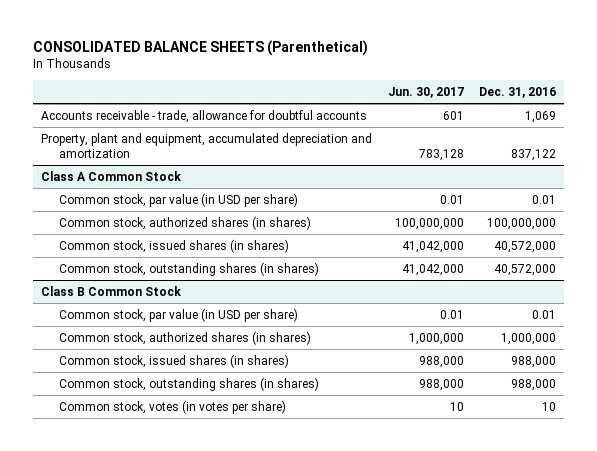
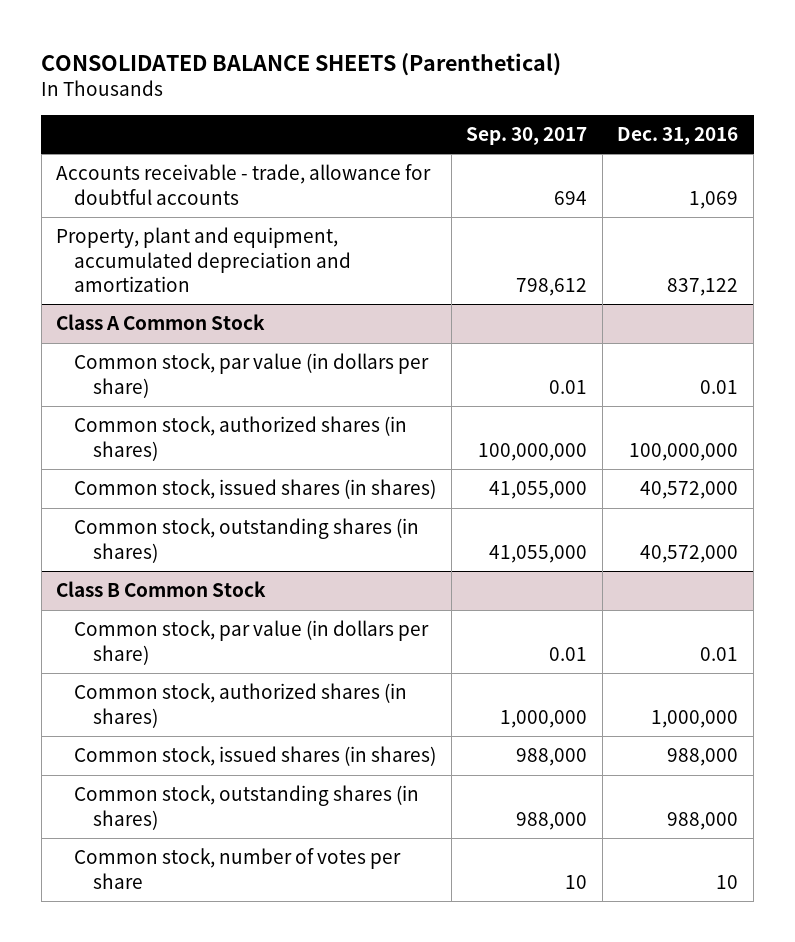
[387,87,464,99] Jun. 30, 2017 -> none
none -> [466,127,588,146] Sep. 30, 2017
[58,192,298,207] Common stock, par value (in USD per share) -> [74,353,430,398] Common stock, par value (in dollars per share)
[58,307,298,322] Common stock, par value (in USD per share) -> [74,620,430,665] Common stock, par value (in dollars per share)
[58,399,286,414] Common stock, votes (in votes per share) -> [74,848,402,889] Common stock, number of votes per share

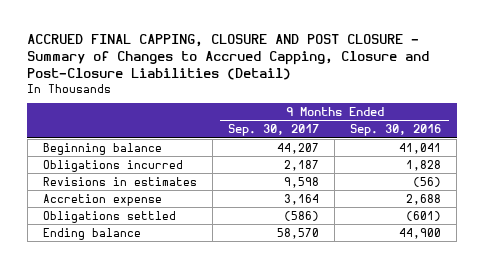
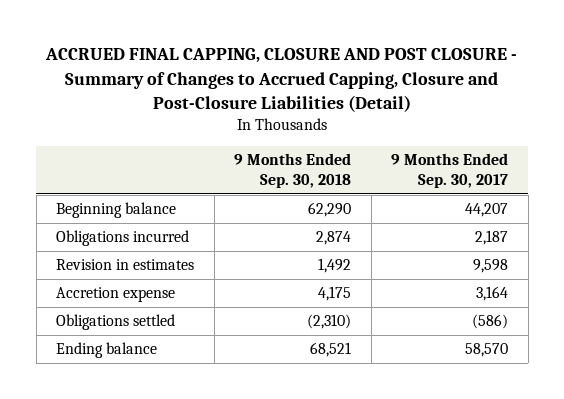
[350,124,442,137] Sep. 30, 2016 -> none
none -> [234,152,352,189] 9 Months Ended Sep. 30, 2018
[43,176,198,186] Revisions in estimates -> [56,259,195,271] Revision in estimates

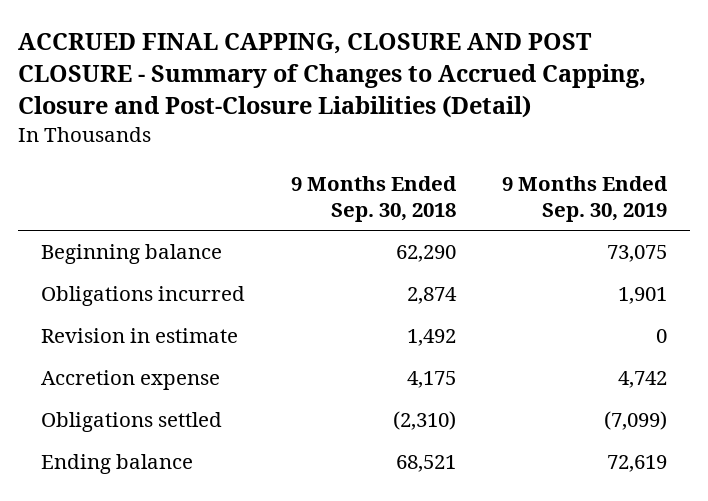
[391,152,509,189] 9 Months Ended Sep. 30, 2017 -> none
none -> [502,175,669,222] 9 Months Ended Sep. 30, 2019
[56,259,195,271] Revision in estimates -> [41,328,239,344] Revision in estimate

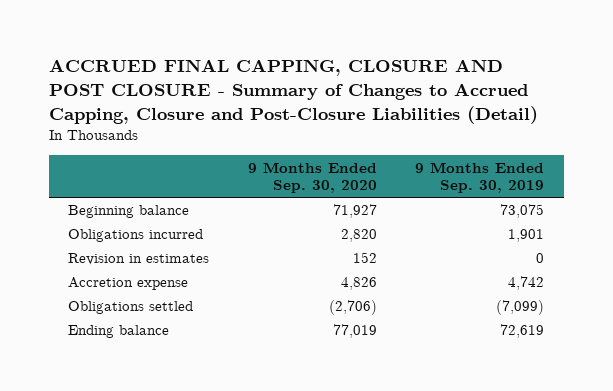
[291,175,458,222] 9 Months Ended Sep. 30, 2018 -> none
none -> [247,161,377,194] 9 Months Ended Sep. 30, 2020
[41,328,239,344] Revision in estimate -> [68,253,210,266] Revision in estimates

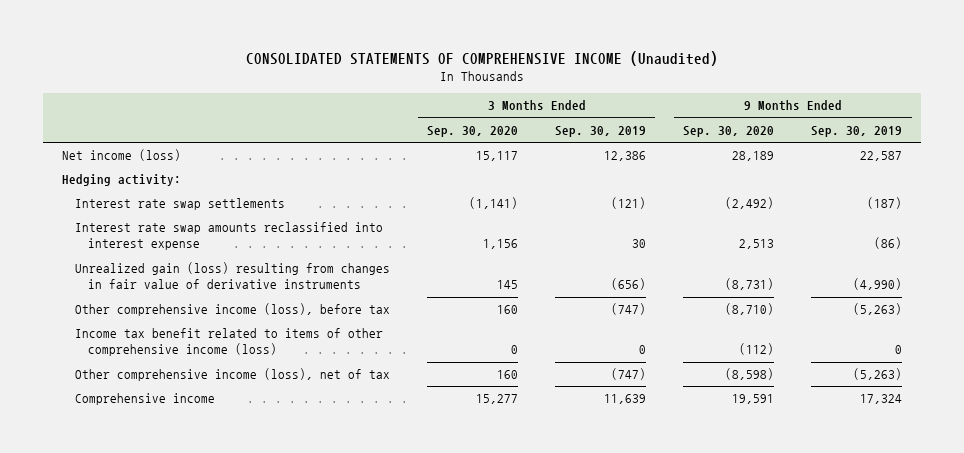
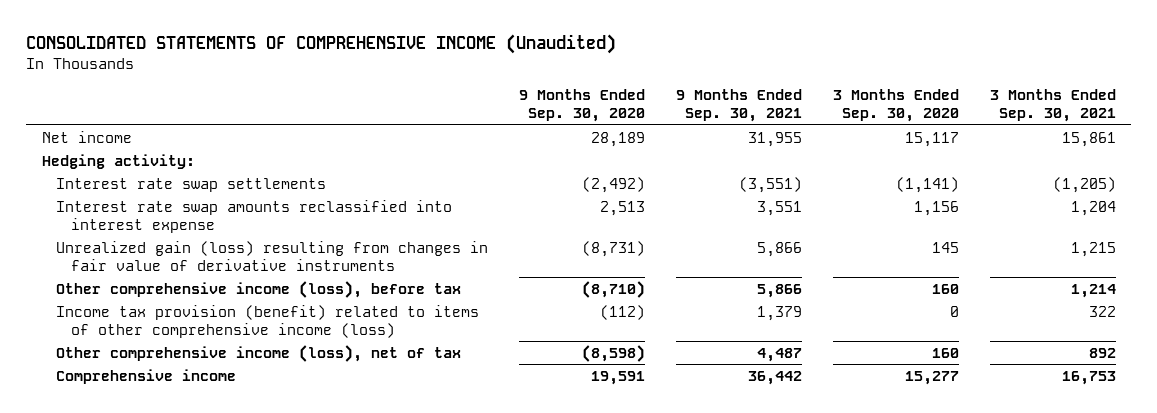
[555,125,647,137] Sep. 30, 2019 -> none
[811,125,903,137] Sep. 30, 2019 -> none
none -> [676,89,803,123] 9 Months Ended Sep. 30, 2021
none -> [989,89,1116,123] 3 Months Ended Sep. 30, 2021
[61,149,181,162] Net income (loss) -> [41,130,132,143] Net income
[74,328,383,357] Income tax benefit related to items of other comprehensive income (loss) -> [56,304,480,338] Income tax provision (benefit) related to items of other comprehensive income (loss)

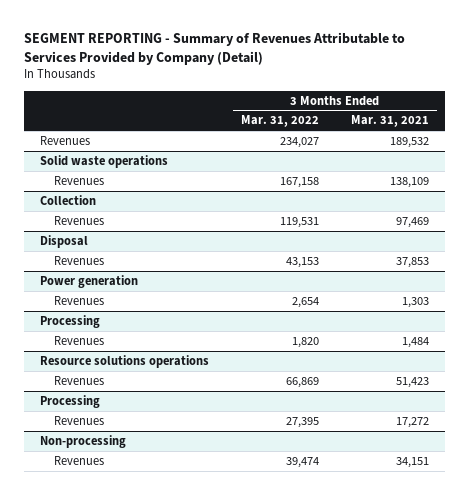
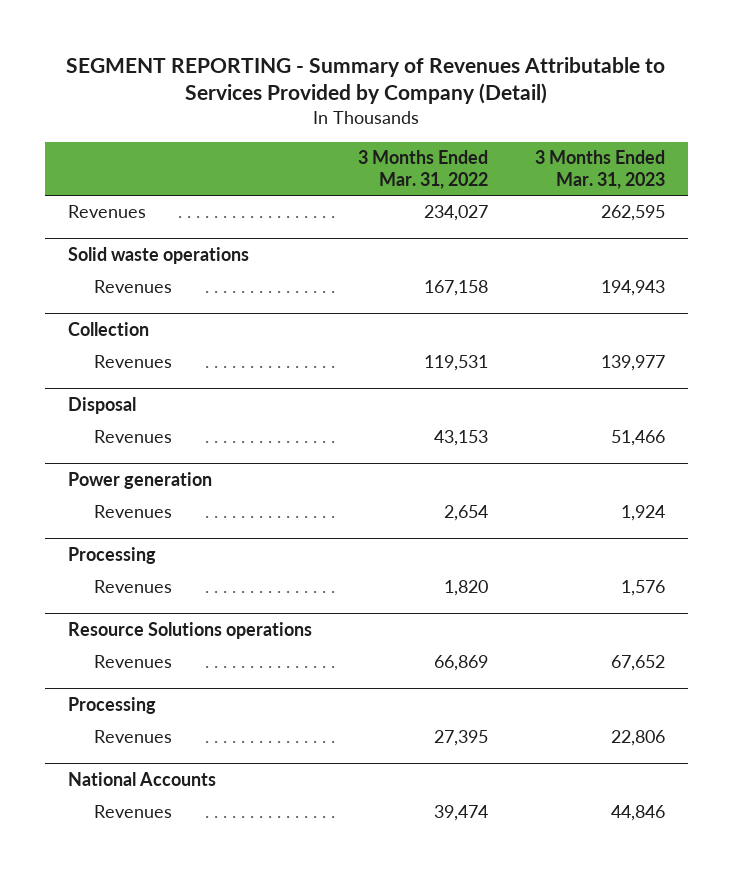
[350,115,429,128] Mar. 31, 2021 -> none
none -> [534,150,665,190] 3 Months Ended Mar. 31, 2023
[39,354,209,368] Resource solutions operations -> [68,622,313,640] Resource Solutions operations
[39,434,126,448] Non-processing -> none
none -> [68,772,217,787] National Accounts

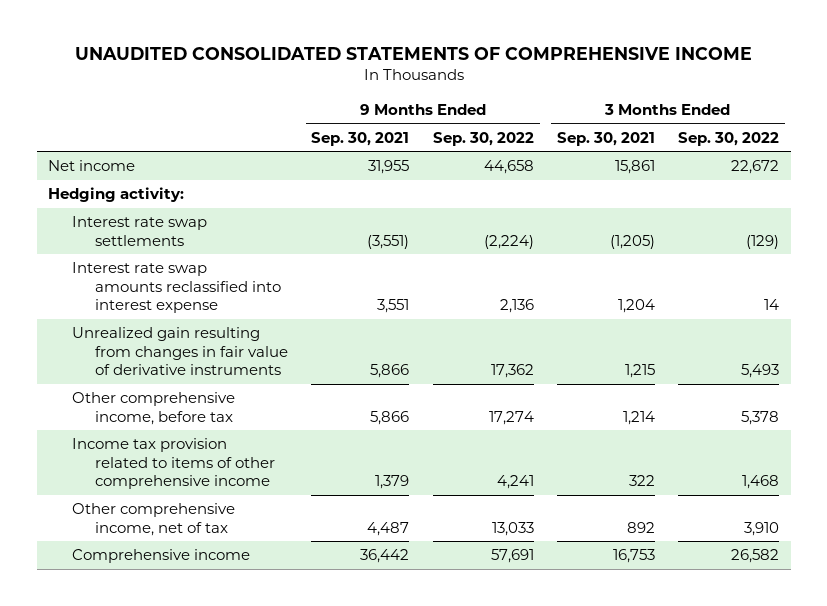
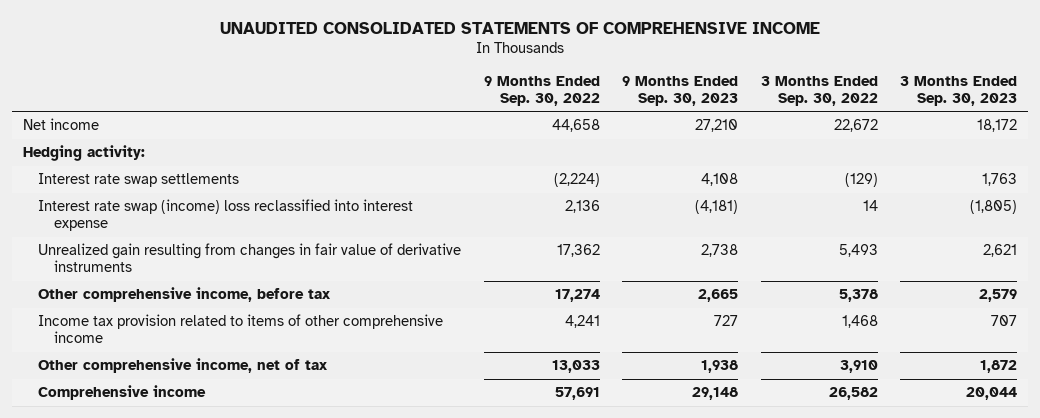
[311,131,410,146] Sep. 30, 2021 -> none
[556,131,655,146] Sep. 30, 2021 -> none
none -> [622,75,739,106] 9 Months Ended Sep. 30, 2023
none -> [900,75,1018,106] 3 Months Ended Sep. 30, 2023
[71,262,282,314] Interest rate swap amounts reclassified into interest expense -> [38,199,414,232] Interest rate swap (income) loss reclassified into interest expense

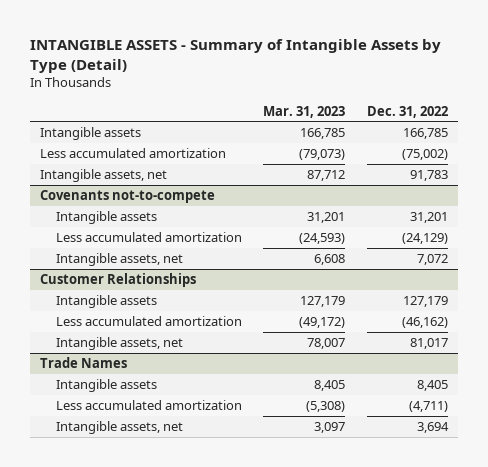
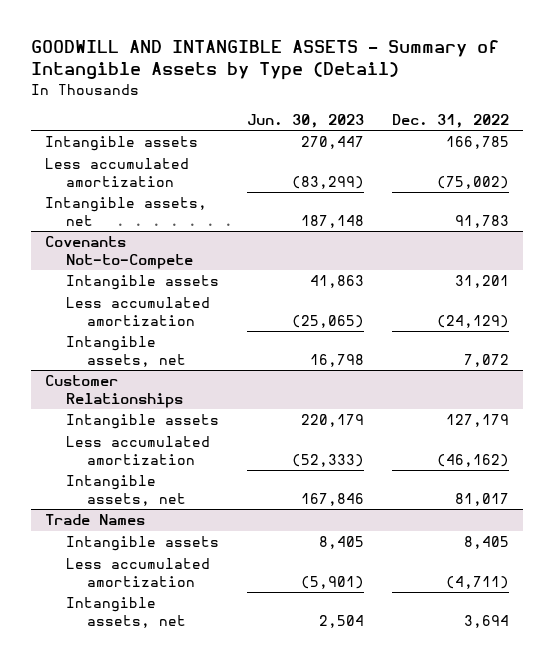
[29,38,441,73] INTANGIBLE ASSETS - Summary of Intangible Assets by Type (Detail) -> [31,40,500,81] GOODWILL AND INTANGIBLE ASSETS - Summary of Intangible Assets by Type (Detail)
[263,105,346,118] Mar. 31, 2023 -> none
none -> [247,113,365,128] Jun. 30, 2023
[40,190,216,204] Covenants not-to-compete -> [45,236,194,270] Covenants Not-to-Compete

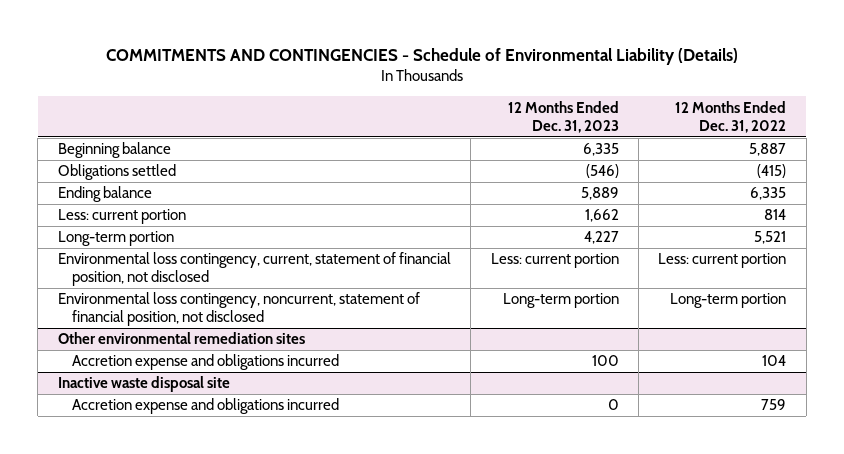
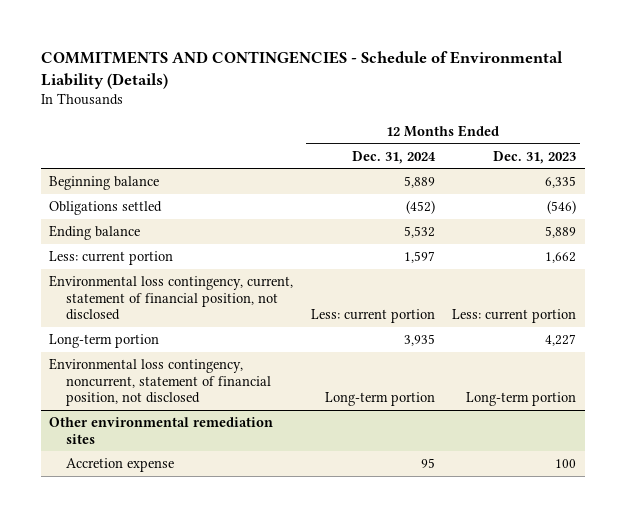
[675,100,787,133] 12 Months Ended Dec. 31, 2022 -> none
none -> [351,150,436,164] Dec. 31, 2024
[57,231,174,247] Long-term portion -> [49,334,160,349] Long-term portion
[57,376,230,393] Inactive waste disposal site -> none
[71,398,339,415] Accretion expense and obligations incurred -> none
[71,354,339,371] Accretion expense and obligations incurred -> [65,458,174,473] Accretion expense

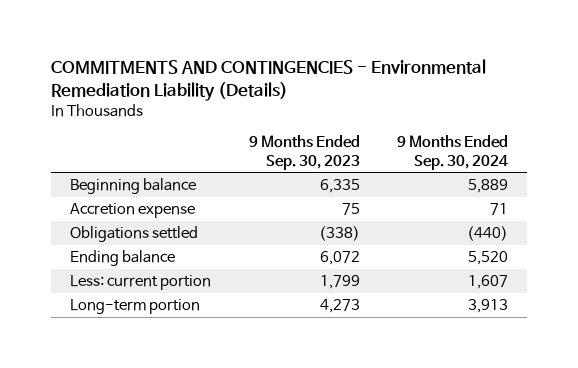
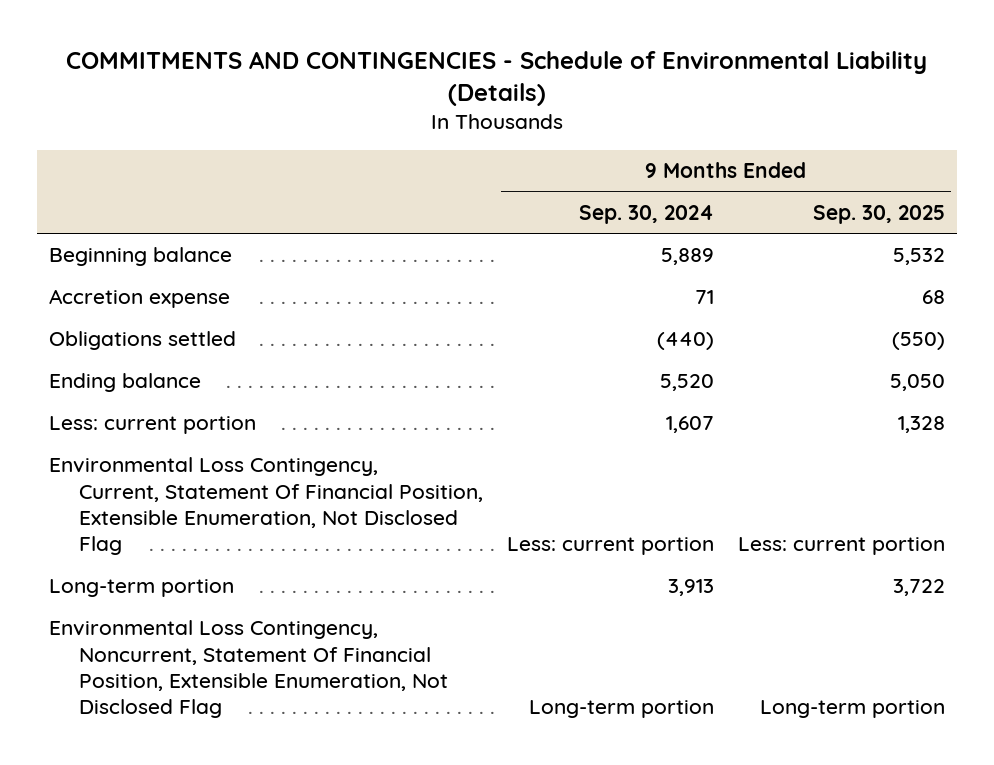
[50,59,486,101] COMMITMENTS AND CONTINGENCIES - Environmental Remediation Liability (Details) -> [66,51,928,107] COMMITMENTS AND CONTINGENCIES - Schedule of Environmental Liability (Details)
[248,135,360,170] 9 Months Ended Sep. 30, 2023 -> none
none -> [813,205,946,225] Sep. 30, 2025
none -> [48,457,483,556] Environmental Loss Contingency, Current, Statement Of Financial Position, Extensible Enumeration, Not Disclosed Flag
none -> [48,620,448,719] Environmental Loss Contingency, Noncurrent, Statement Of Financial Position, Extensible Enumeration, Not Disclosed Flag

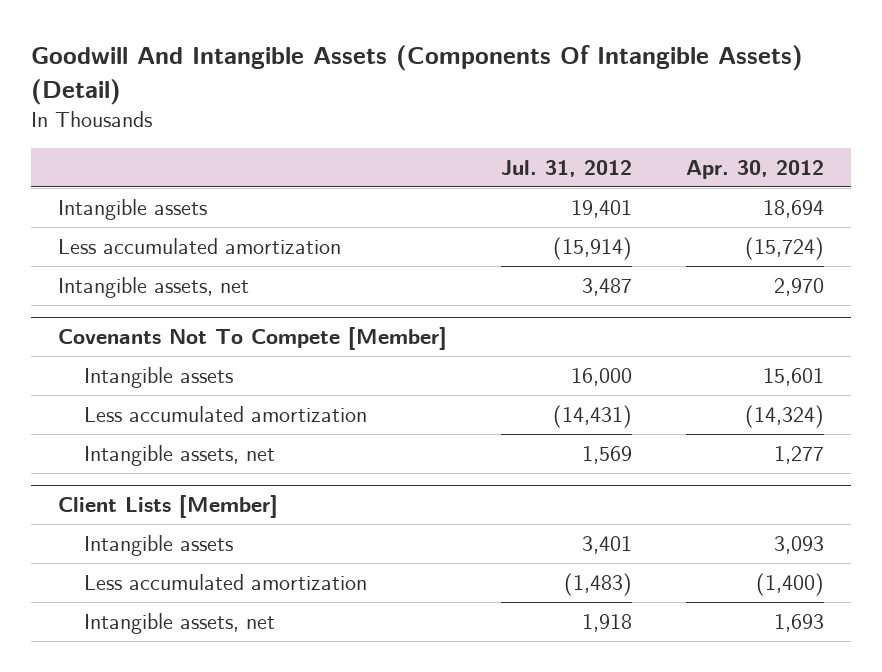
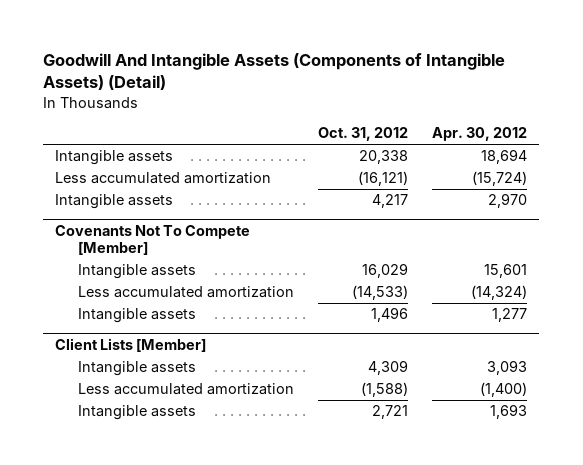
[31,45,804,105] Goodwill And Intangible Assets (Components Of Intangible Assets) (Detail) -> [43,52,506,91] Goodwill And Intangible Assets (Components of Intangible Assets) (Detail)
[500,159,632,177] Jul. 31, 2012 -> none
none -> [318,127,409,142] Oct. 31, 2012
[58,276,250,298] Intangible assets, net -> [55,194,174,210] Intangible assets
[84,444,276,466] Intangible assets, net -> [78,308,197,324] Intangible assets
[84,612,276,634] Intangible assets, net -> [78,405,197,421] Intangible assets

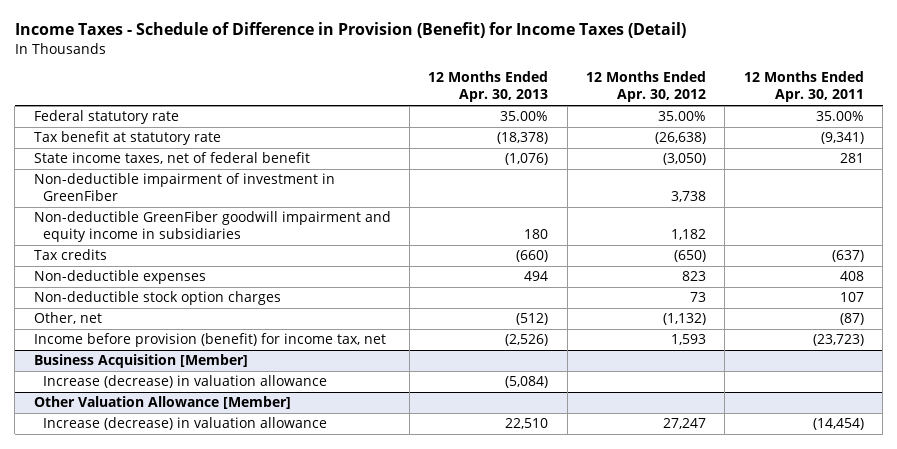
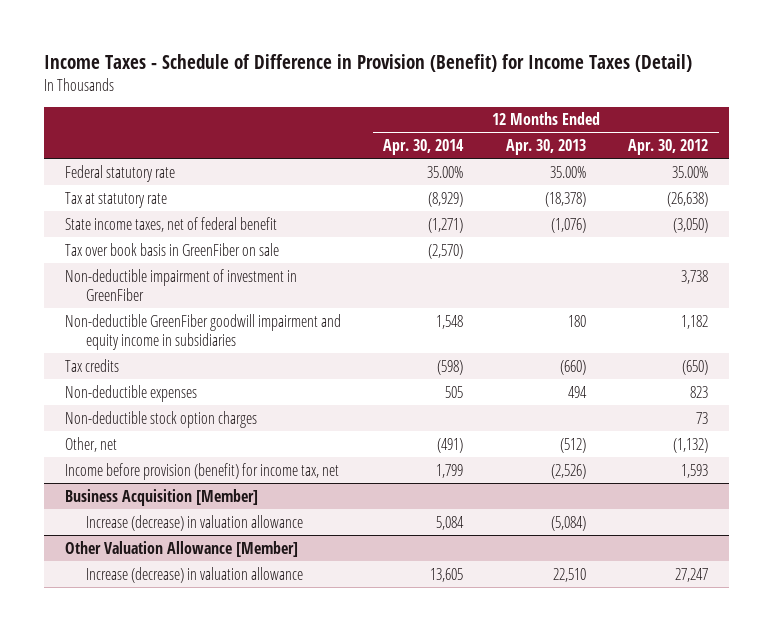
[743,71,864,103] 12 Months Ended Apr. 30, 2011 -> none
none -> [383,138,465,155] Apr. 30, 2014
[33,131,221,146] Tax benefit at statutory rate -> [65,191,168,208] Tax at statutory rate
none -> [65,242,280,256] Tax over book basis in GreenFiber on sale

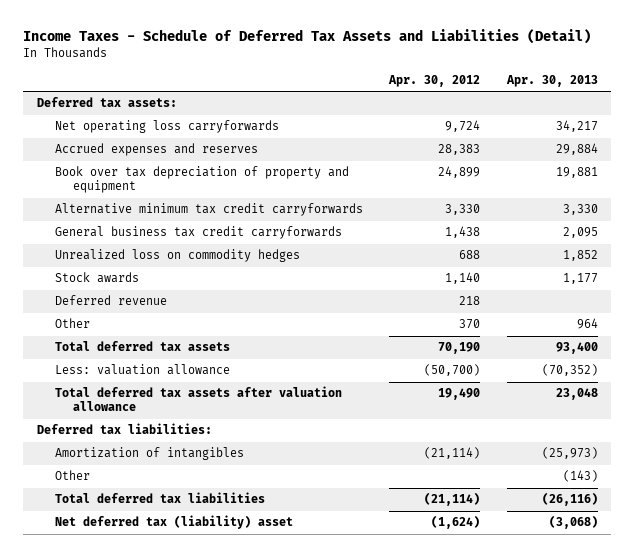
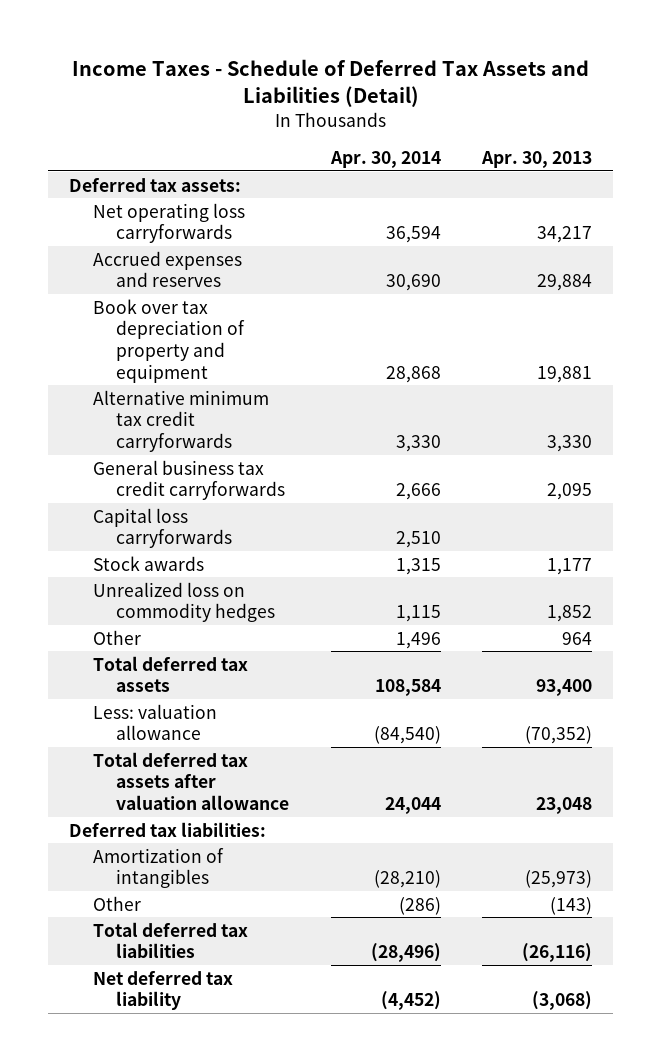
[388,74,481,87] Apr. 30, 2012 -> none
none -> [329,150,441,168] Apr. 30, 2014
none -> [92,507,233,549] Capital loss carryforwards
[54,295,167,306] Deferred revenue -> none
[54,249,300,263] Unrealized loss on commodity hedges -> [92,581,276,623] Unrealized loss on commodity hedges
[54,515,293,530] Net deferred tax (liability) asset -> [92,969,233,1011] Net deferred tax liability

